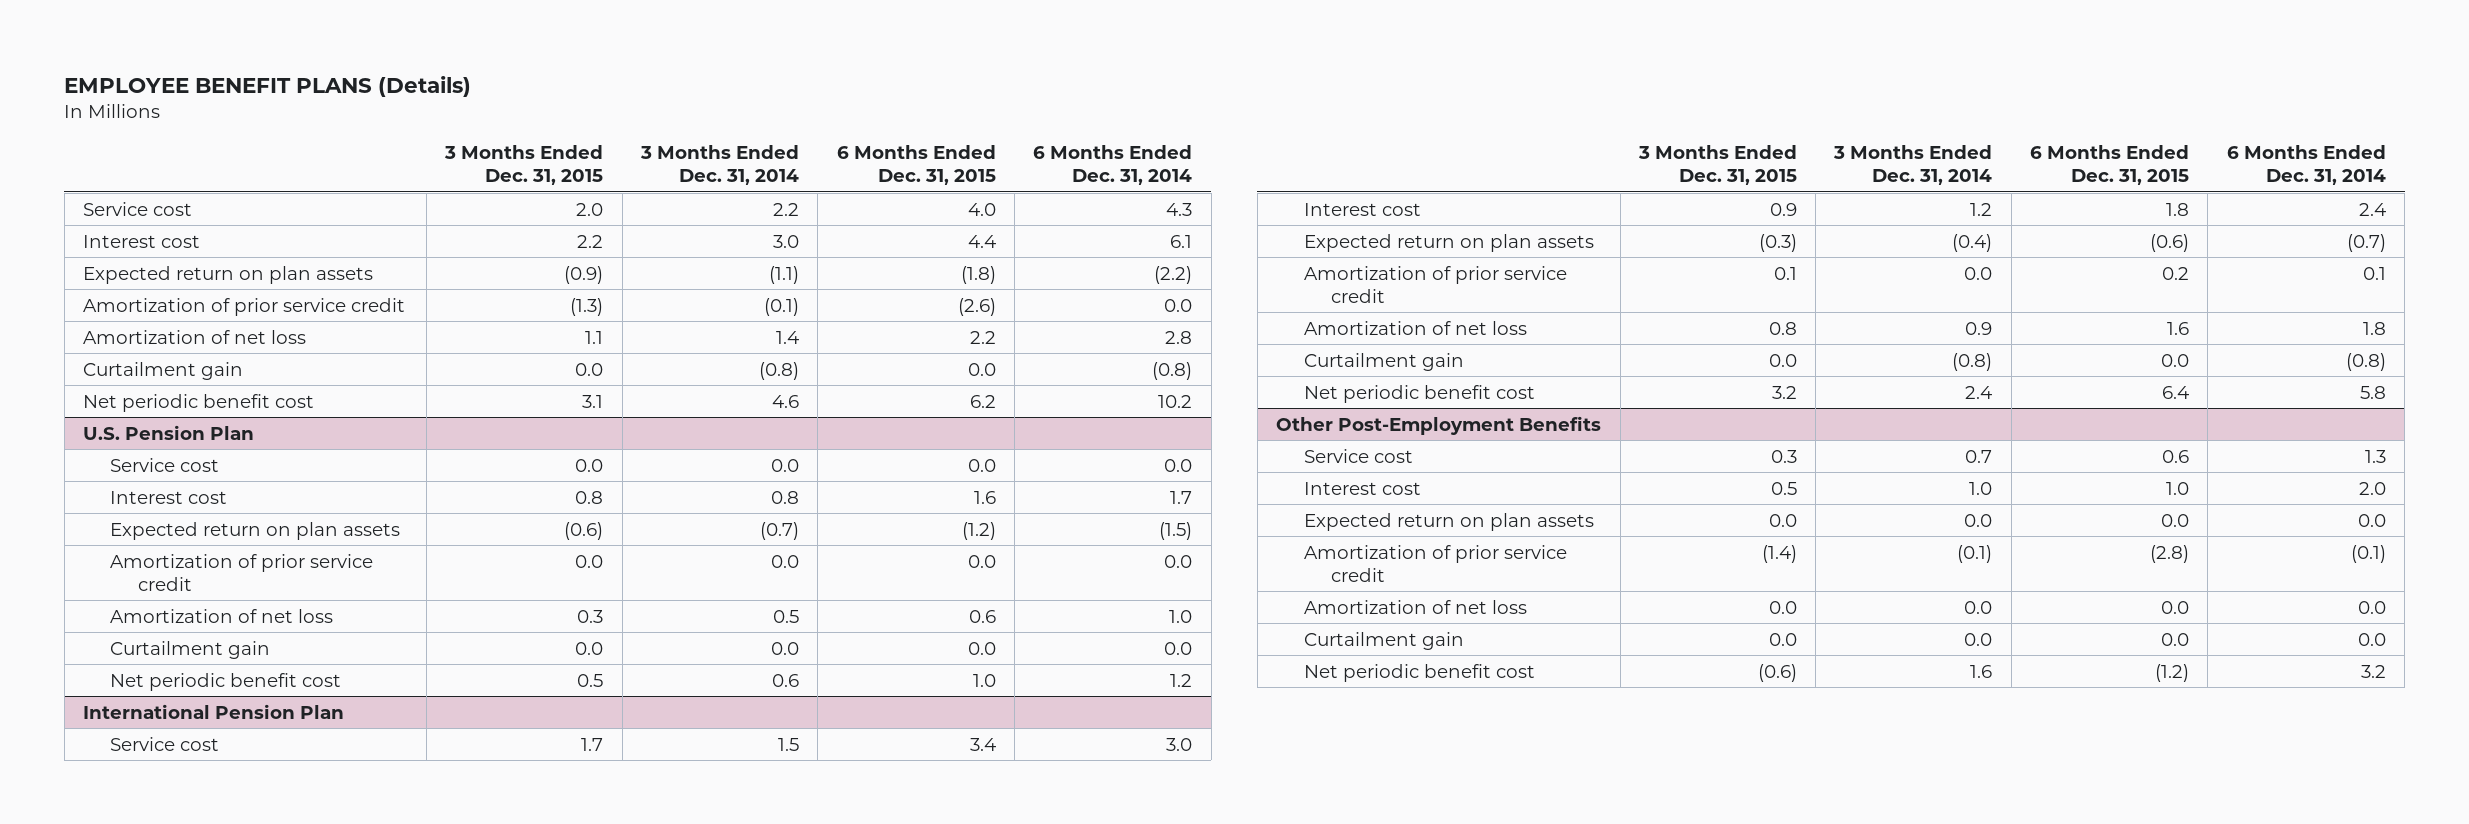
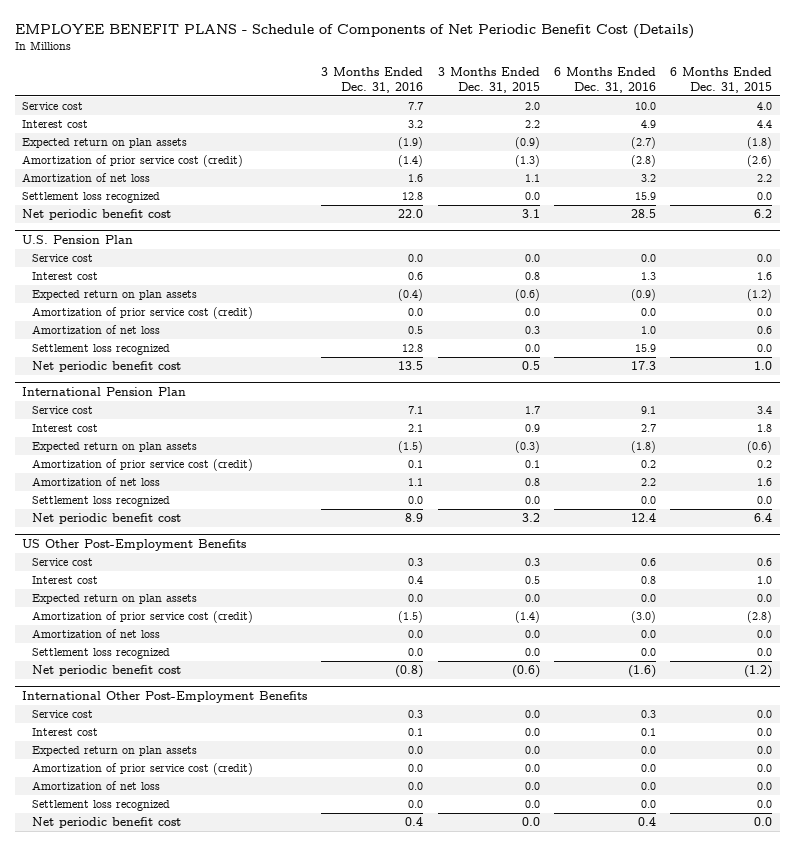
[64,75,472,97] EMPLOYEE BENEFIT PLANS (Details) -> [14,23,694,39] EMPLOYEE BENEFIT PLANS - Schedule of Components of Net Periodic Benefit Cost (Details)
[640,144,800,186] 3 Months Ended Dec. 31, 2014 -> none
[1033,144,1193,186] 6 Months Ended Dec. 31, 2014 -> none
none -> [321,66,424,93] 3 Months Ended Dec. 31, 2016
none -> [553,66,656,93] 6 Months Ended Dec. 31, 2016
[82,297,405,316] Amortization of prior service credit -> [21,155,243,168] Amortization of prior service cost (credit)
[82,361,243,380] Curtailment gain -> none
none -> [21,192,160,204] Settlement loss recognized
[110,553,374,591] Amortization of prior service credit -> [32,307,254,320] Amortization of prior service cost (credit)
[110,640,271,659] Curtailment gain -> none
none -> [32,344,171,356] Settlement loss recognized
[1303,265,1567,303] Amortization of prior service credit -> [32,459,254,472] Amortization of prior service cost (credit)
[1303,352,1464,371] Curtailment gain -> none
none -> [32,496,171,508] Settlement loss recognized
[1276,415,1602,435] Other Post-Employment Benefits -> [21,538,246,551] US Other Post-Employment Benefits
[1303,544,1567,582] Amortization of prior service credit -> [32,611,254,624] Amortization of prior service cost (credit)
[1303,631,1464,650] Curtailment gain -> none
none -> [32,648,171,660] Settlement loss recognized
none -> [21,690,307,703] International Other Post-Employment Benefits
none -> [32,710,94,719] Service cost
none -> [32,728,99,737] Interest cost
none -> [32,746,198,757] Expected return on plan assets
none -> [32,763,254,776] Amortization of prior service cost (credit)
none -> [32,781,161,791] Amortization of net loss
none -> [32,800,171,812] Settlement loss recognized
none -> [32,817,182,829] Net periodic benefit cost

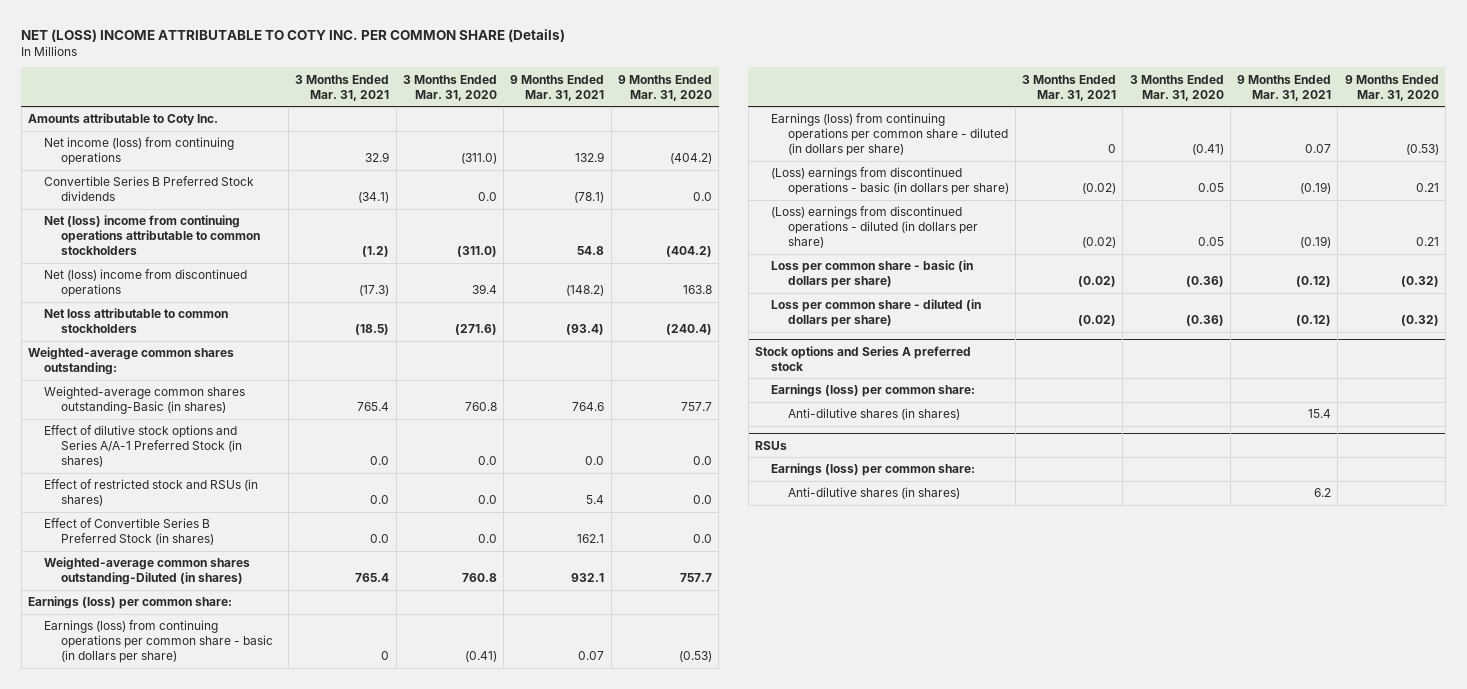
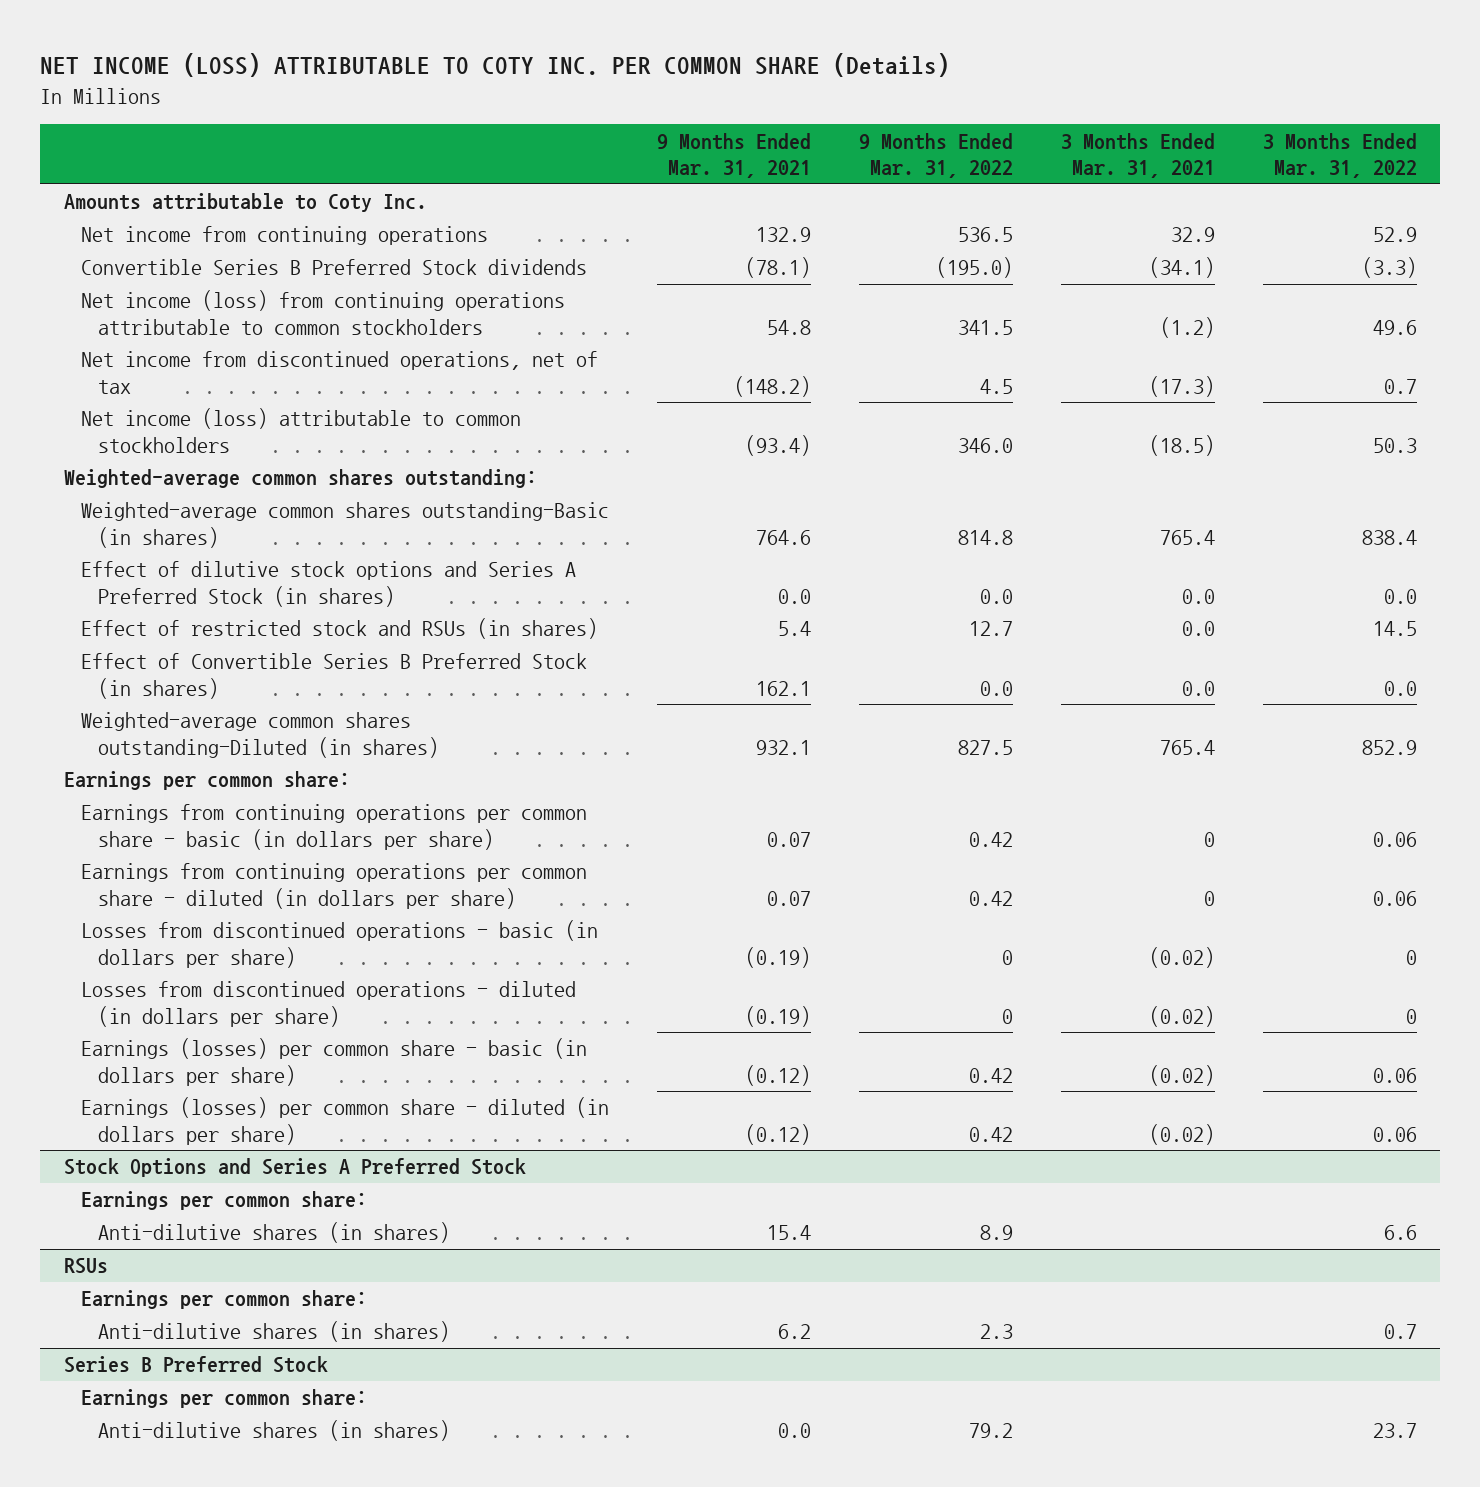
[21,28,566,42] NET (LOSS) INCOME ATTRIBUTABLE TO COTY INC. PER COMMON SHARE (Details) -> [39,53,950,78] NET INCOME (LOSS) ATTRIBUTABLE TO COTY INC. PER COMMON SHARE (Details)
[402,74,497,101] 3 Months Ended Mar. 31, 2020 -> none
[617,74,712,101] 9 Months Ended Mar. 31, 2020 -> none
none -> [858,132,1013,179] 9 Months Ended Mar. 31, 2022
none -> [1262,132,1417,179] 3 Months Ended Mar. 31, 2022
[44,137,235,166] Net income (loss) from continuing operations -> [80,226,488,246] Net income from continuing operations
[44,215,260,256] Net (loss) income from continuing operations attributable to common stockholders -> [80,290,565,335] Net income (loss) from continuing operations attributable to common stockholders
[44,269,248,298] Net (loss) income from discontinued operations -> [80,351,598,394] Net income from discontinued operations, net of tax
[44,308,229,334] Net loss attributable to common stockholders -> [80,408,521,453] Net income (loss) attributable to common stockholders
[44,425,242,468] Effect of dilutive stock options and Series A/A-1 Preferred Stock (in shares) -> [80,561,576,607] Effect of dilutive stock options and Series A Preferred Stock (in shares)
[28,596,233,610] Earnings (loss) per common share: -> [63,771,350,791] Earnings per common share:
[44,620,273,664] Earnings (loss) from continuing operations per common share - basic (in dollars per share) -> [80,804,587,850] Earnings from continuing operations per common share - basic (in dollars per share)
[771,113,1008,157] Earnings (loss) from continuing operations per common share - diluted (in dollars per share) -> [80,863,587,909] Earnings from continuing operations per common share - diluted (in dollars per share)
[771,167,1009,196] (Loss) earnings from discontinued operations - basic (in dollars per share) -> [80,920,598,968] Losses from discontinued operations - basic (in dollars per share)
[771,206,978,249] (Loss) earnings from discontinued operations - diluted (in dollars per share) -> [80,981,576,1027] Losses from discontinued operations - diluted (in dollars per share)
[771,260,974,289] Loss per common share - basic (in dollars per share) -> [80,1038,587,1086] Earnings (losses) per common share - basic (in dollars per share)
[771,299,982,328] Loss per common share - diluted (in dollars per share) -> [80,1097,609,1145] Earnings (losses) per common share - diluted (in dollars per share)
[754,345,971,371] Stock options and Series A preferred stock -> [63,1158,526,1178] Stock Options and Series A Preferred Stock
[771,384,976,398] Earnings (loss) per common share: -> [80,1191,367,1211] Earnings per common share:
[771,463,976,477] Earnings (loss) per common share: -> [80,1290,367,1310] Earnings per common share:
none -> [63,1356,328,1374] Series B Preferred Stock
none -> [80,1389,367,1409] Earnings per common share:
none -> [97,1420,450,1442] Anti-dilutive shares (in shares)

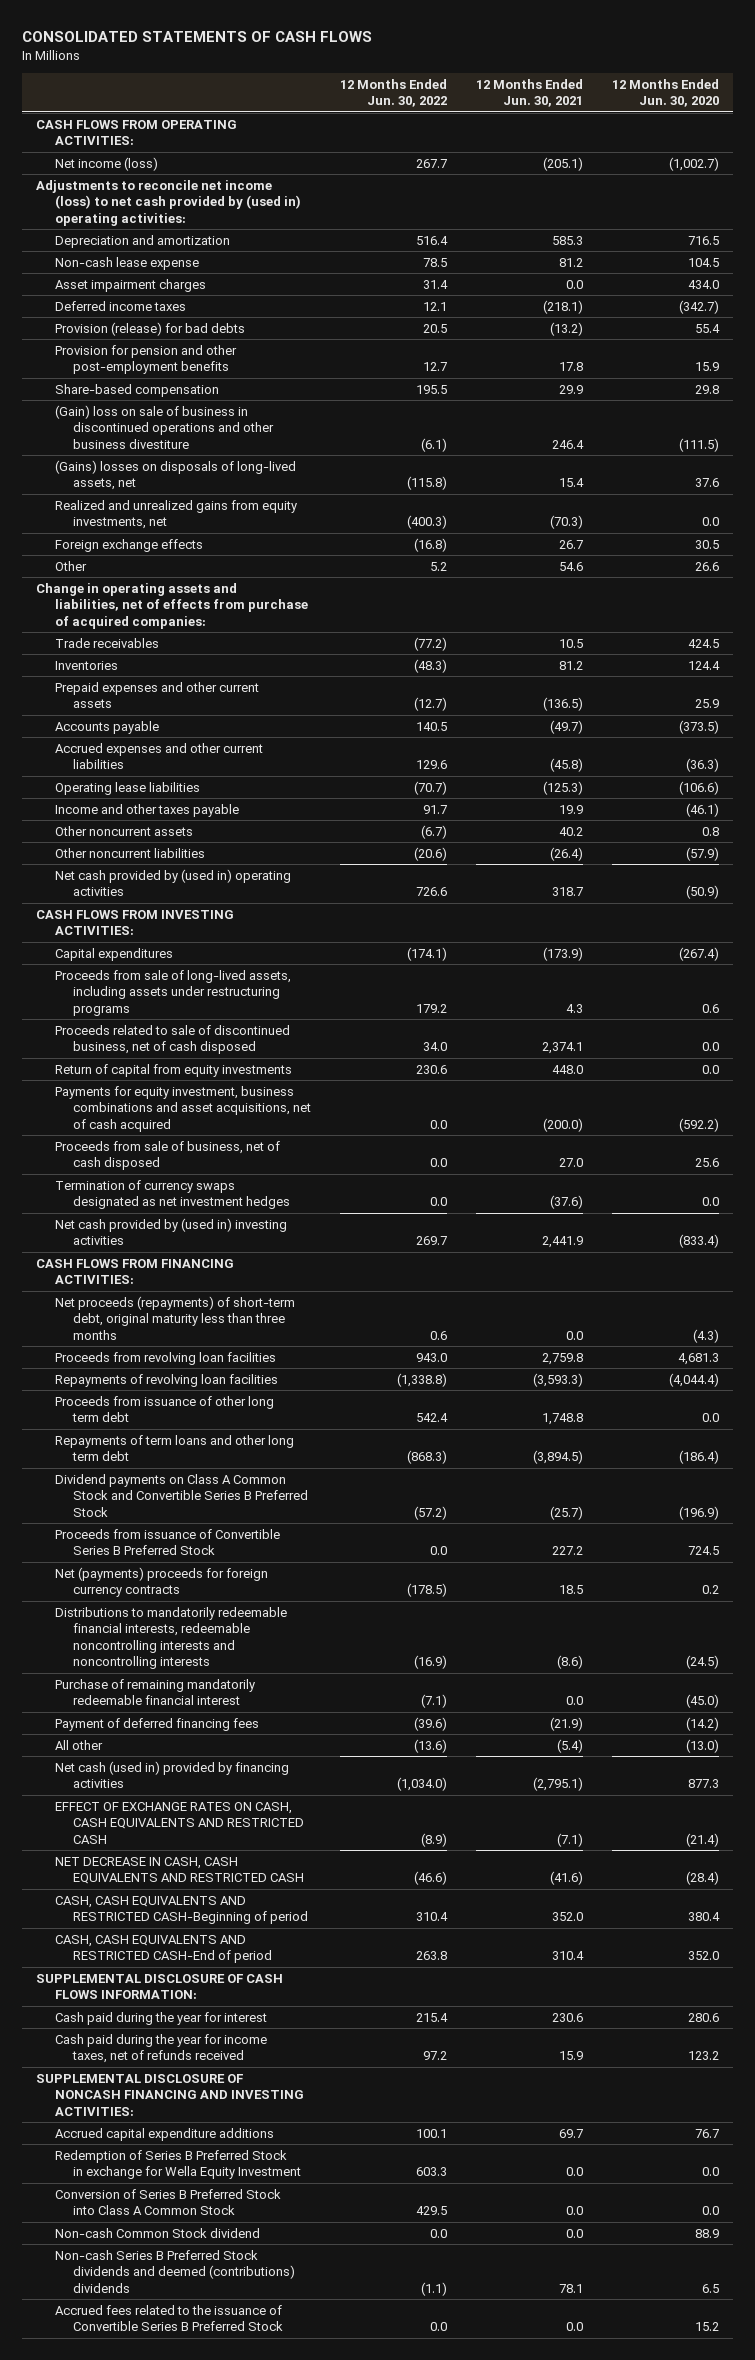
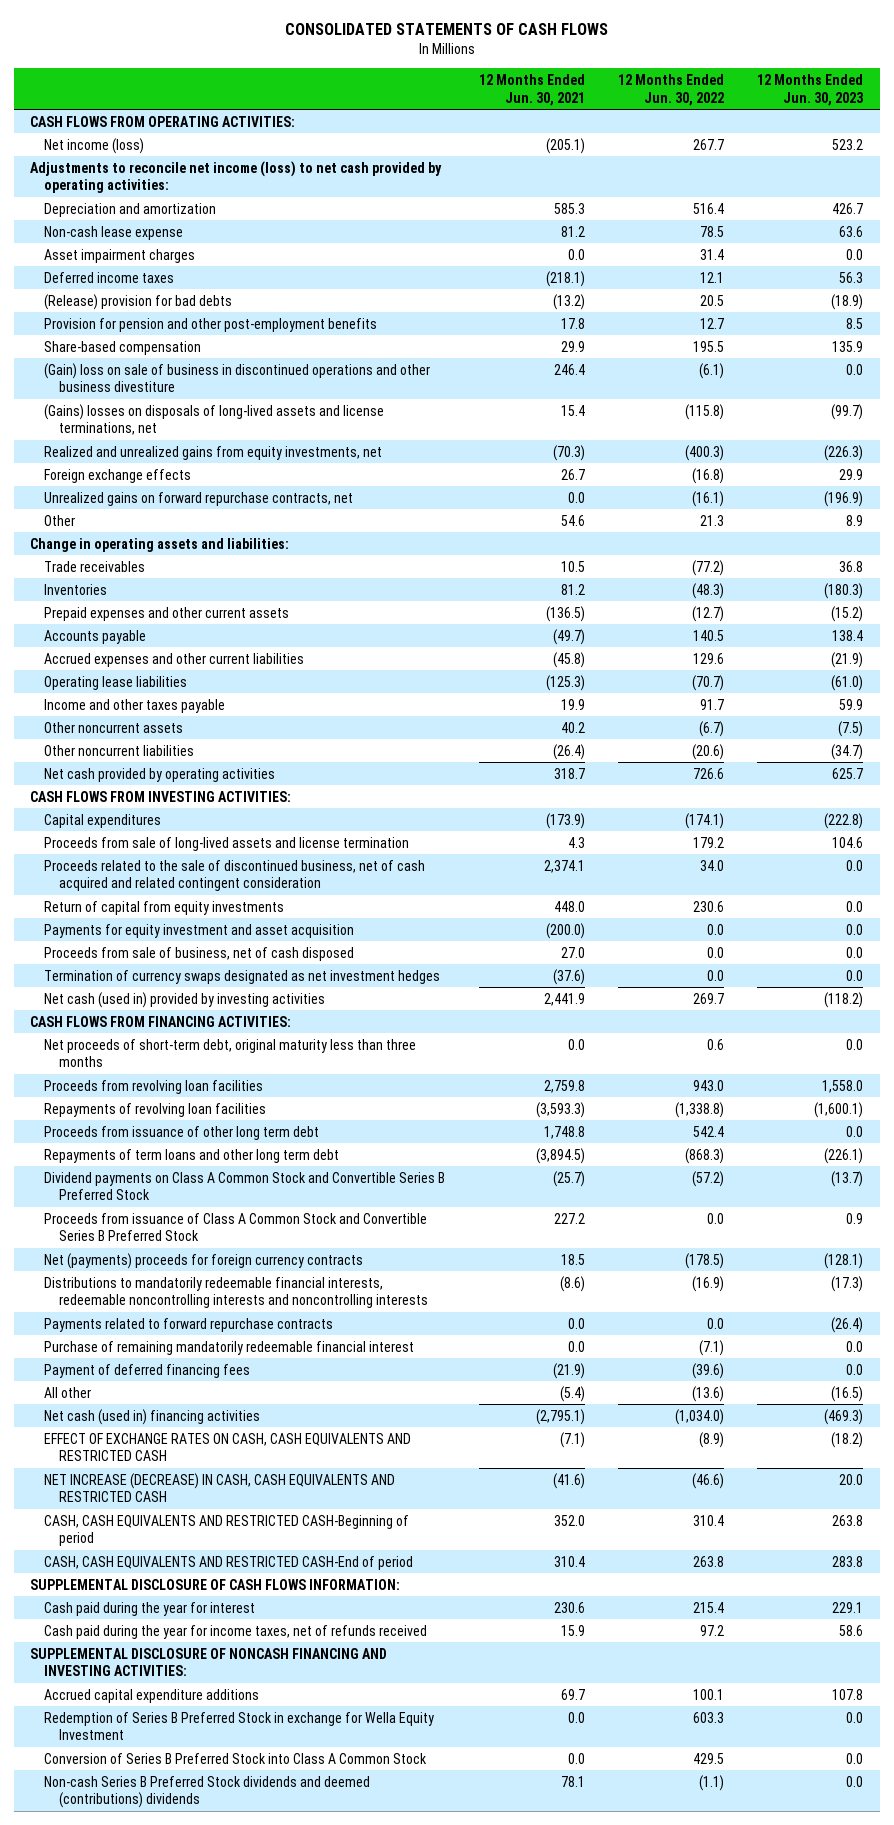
[611,78,719,108] 12 Months Ended Jun. 30, 2020 -> none
none -> [757,74,864,106] 12 Months Ended Jun. 30, 2023
[36,179,301,226] Adjustments to reconcile net income (loss) to net cash provided by (used in) operating activities: -> [30,160,443,194] Adjustments to reconcile net income (loss) to net cash provided by operating activities:
[54,321,245,336] Provision (release) for bad debts -> [44,293,233,310] (Release) provision for bad debts
[54,459,296,491] (Gains) losses on disposals of long-lived assets, net -> [44,403,385,436] (Gains) losses on disposals of long-lived assets and license terminations, net
none -> [44,491,354,506] Unrealized gains on forward repurchase contracts, net
[429,561,447,571] 5.2 -> [700,514,725,526] 21.3
[36,582,308,629] Change in operating assets and liabilities, net of effects from purchase of acquired companies: -> [30,537,290,552] Change in operating assets and liabilities:
[54,868,291,897] Net cash provided by (used in) operating activities -> [44,767,276,782] Net cash provided by operating activities
[54,969,291,1016] Proceeds from sale of long-lived assets, including assets under restructuring programs -> [44,836,410,851] Proceeds from sale of long-lived assets and license termination
[54,1024,290,1055] Proceeds related to sale of discontinued business, net of cash disposed -> [44,859,426,892] Proceeds related to the sale of discontinued business, net of cash acquired and related contingent consideration
[54,1085,311,1132] Payments for equity investment, business combinations and asset acquisitions, net of cash acquired -> [44,923,355,938] Payments for equity investment and asset acquisition
[54,1217,287,1246] Net cash provided by (used in) investing activities -> [44,991,326,1008] Net cash (used in) provided by investing activities
[54,1295,295,1340] Net proceeds (repayments) of short-term debt, original maturity less than three months -> [44,1038,417,1068] Net proceeds of short-term debt, original maturity less than three months
[54,1528,280,1556] Proceeds from issuance of Convertible Series B Preferred Stock -> [44,1212,428,1242] Proceeds from issuance of Class A Common Stock and Convertible Series B Preferred Stock
none -> [44,1317,334,1332] Payments related to forward repurchase contracts
[54,1760,289,1789] Net cash (used in) provided by financing activities -> [44,1408,261,1425] Net cash (used in) financing activities
[54,1856,304,1885] NET DECREASE IN CASH, CASH EQUIVALENTS AND RESTRICTED CASH -> [44,1472,396,1503] NET INCREASE (DECREASE) IN CASH, CASH EQUIVALENTS AND RESTRICTED CASH
[54,2227,260,2238] Non-cash Common Stock dividend -> none
[54,2304,283,2332] Accrued fees related to the issuance of Convertible Series B Preferred Stock -> none

